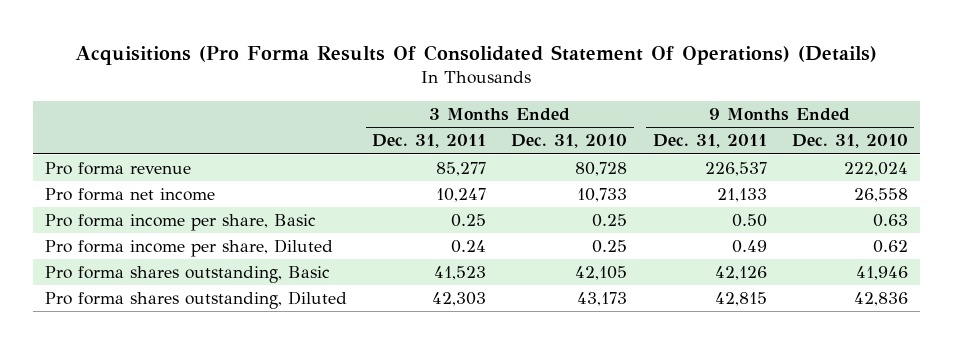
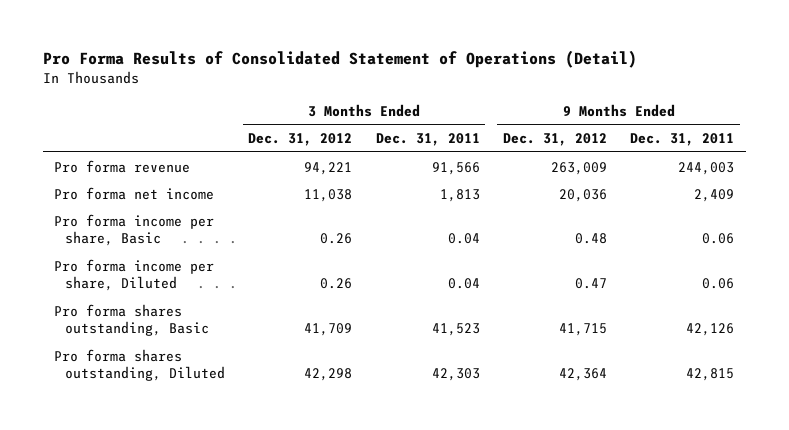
[75,44,878,65] Acquisitions (Pro Forma Results Of Consolidated Statement Of Operations) (Details) -> [42,50,637,69] Pro Forma Results of Consolidated Statement of Operations (Detail)
[511,134,628,149] Dec. 31, 2010 -> none
[791,134,908,149] Dec. 31, 2010 -> none
none -> [248,132,353,146] Dec. 31, 2012
none -> [502,132,607,146] Dec. 31, 2012
[436,162,487,177] 85,277 -> [431,161,480,175] 91,566
[704,162,767,177] 226,537 -> [678,161,735,175] 244,003
[436,188,487,203] 10,247 -> [439,188,480,202] 1,813
[716,188,767,203] 21,133 -> [694,188,735,202] 2,409
[451,214,487,228] 0.25 -> [447,232,480,244] 0.04
[731,214,767,228] 0.50 -> [702,232,735,244] 0.06
[451,240,487,254] 0.24 -> [447,277,480,289] 0.04
[731,240,767,254] 0.49 -> [702,277,735,289] 0.06

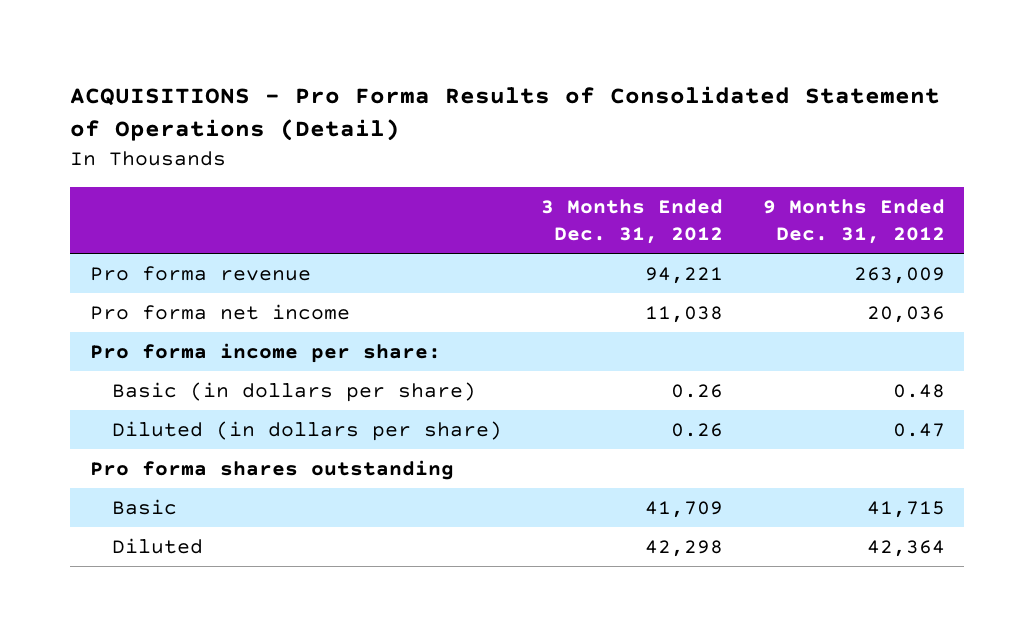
[42,50,637,69] Pro Forma Results of Consolidated Statement of Operations (Detail) -> [69,86,940,142] ACQUISITIONS - Pro Forma Results of Consolidated Statement of Operations (Detail)
[375,132,480,146] Dec. 31, 2011 -> none
[630,132,735,146] Dec. 31, 2011 -> none
none -> [89,342,441,363] Pro forma income per share:
[54,213,215,246] Pro forma income per share, Basic -> [111,381,476,402] Basic (in dollars per share)
[54,258,215,291] Pro forma income per share, Diluted -> [111,420,502,441] Diluted (in dollars per share)
none -> [89,459,454,480] Pro forma shares outstanding
[54,303,210,336] Pro forma shares outstanding, Basic -> [111,498,177,515] Basic
[54,348,226,381] Pro forma shares outstanding, Diluted -> [111,537,203,554] Diluted

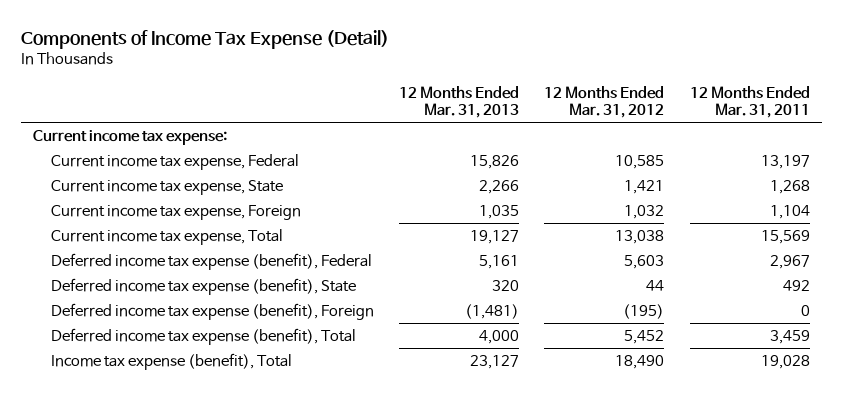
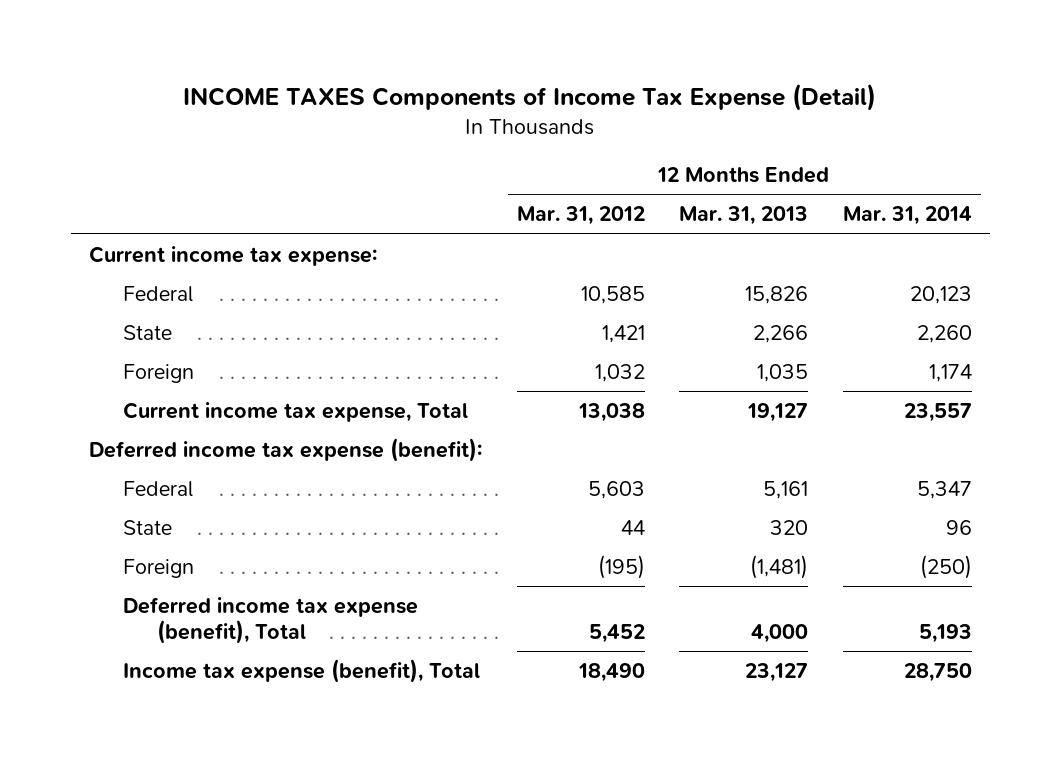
[20,30,389,50] Components of Income Tax Expense (Detail) -> [183,82,877,111] INCOME TAXES Components of Income Tax Expense (Detail)
[689,85,810,119] 12 Months Ended Mar. 31, 2011 -> none
none -> [843,206,973,226] Mar. 31, 2014
[51,154,300,171] Current income tax expense, Federal -> [122,285,193,302] Federal
[51,180,284,196] Current income tax expense, State -> [122,324,172,340] State
[51,205,302,221] Current income tax expense, Foreign -> [122,363,194,383] Foreign
none -> [88,437,482,462] Deferred income tax expense (benefit):
[51,253,373,271] Deferred income tax expense (benefit), Federal -> [122,480,193,497] Federal
[51,278,357,296] Deferred income tax expense (benefit), State -> [122,519,172,535] State
[51,303,375,321] Deferred income tax expense (benefit), Foreign -> [122,558,194,578] Foreign

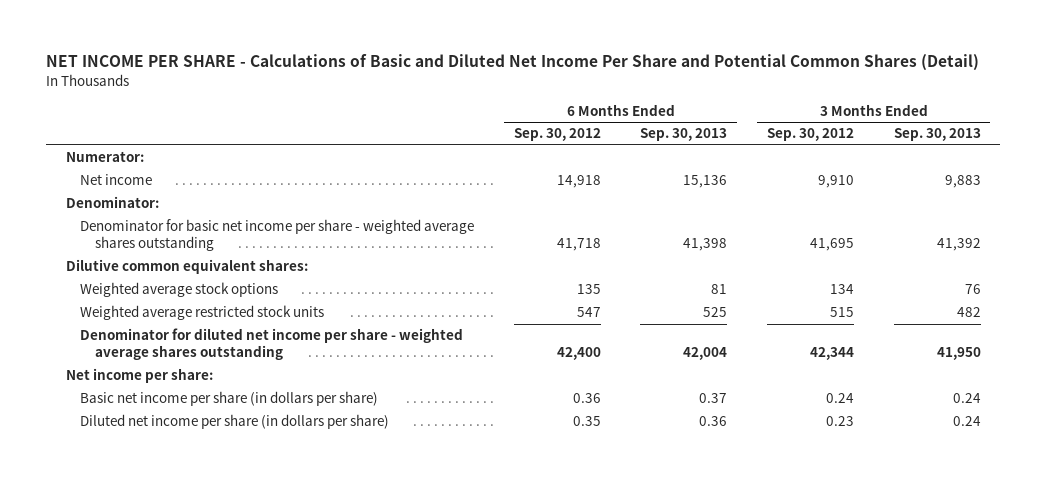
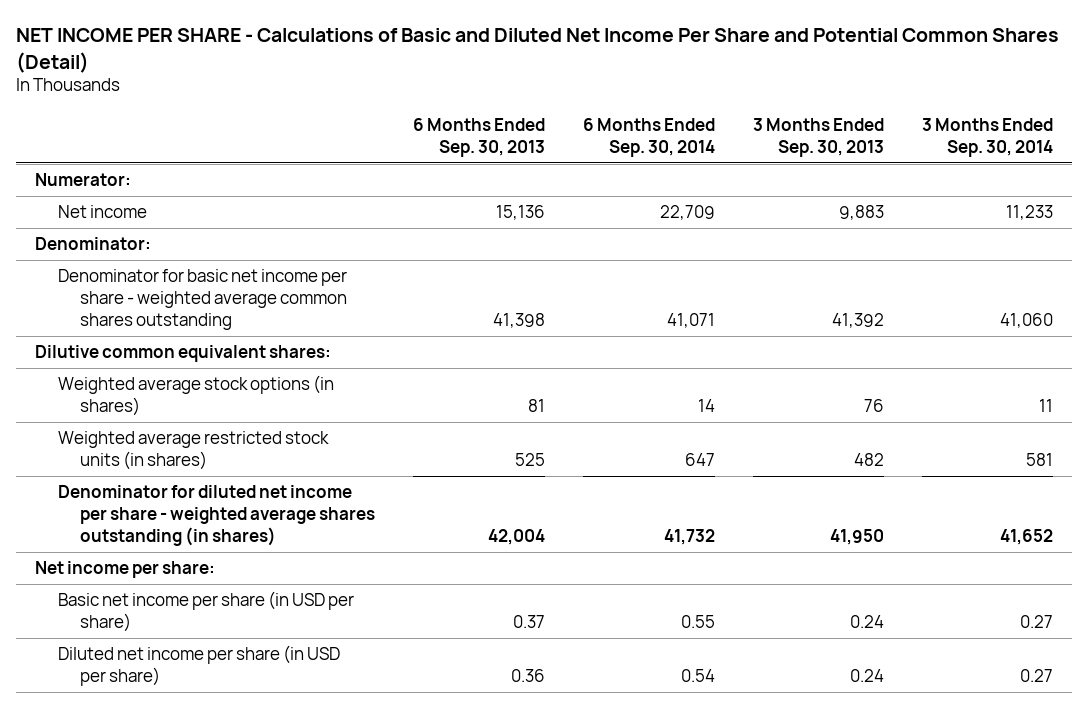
[513,128,601,142] Sep. 30, 2012 -> none
[767,128,855,142] Sep. 30, 2012 -> none
none -> [583,117,716,157] 6 Months Ended Sep. 30, 2014
none -> [922,117,1054,157] 3 Months Ended Sep. 30, 2014
[80,219,475,252] Denominator for basic net income per share - weighted average shares outstanding -> [57,269,348,331] Denominator for basic net income per share - weighted average common shares outstanding
[80,282,279,298] Weighted average stock options -> [57,375,334,417] Weighted average stock options (in shares)
[80,305,325,321] Weighted average restricted stock units -> [57,431,329,471] Weighted average restricted stock units (in shares)
[80,328,464,361] Denominator for diluted net income per share - weighted average shares outstanding -> [57,485,376,547] Denominator for diluted net income per share - weighted average shares outstanding (in shares)
[80,391,379,407] Basic net income per share (in dollars per share) -> [57,591,354,633] Basic net income per share (in USD per share)
[80,414,390,430] Diluted net income per share (in dollars per share) -> [57,645,340,687] Diluted net income per share (in USD per share)

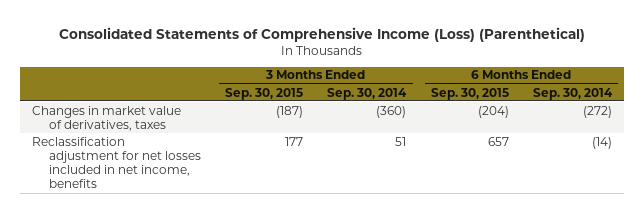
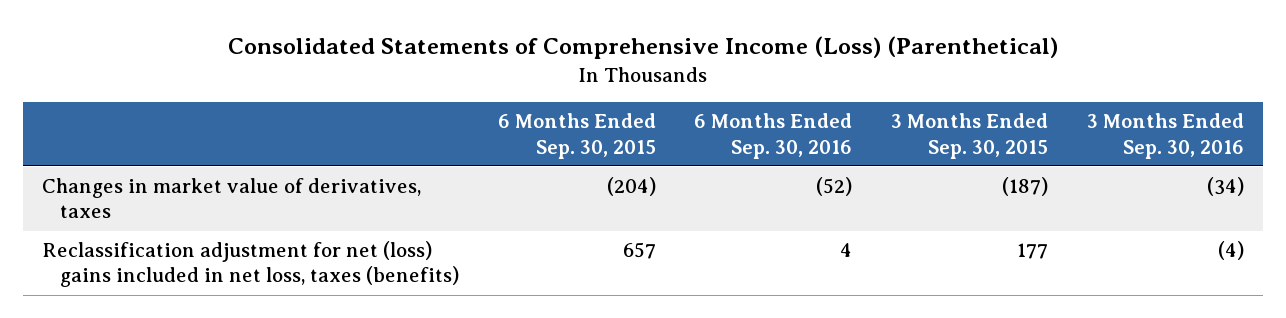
[327,87,408,100] Sep. 30, 2014 -> none
[532,87,613,100] Sep. 30, 2014 -> none
none -> [694,113,853,159] 6 Months Ended Sep. 30, 2016
none -> [1086,113,1244,159] 3 Months Ended Sep. 30, 2016
[32,136,202,189] Reclassification adjustment for net losses included in net income, benefits -> [42,241,460,288] Reclassification adjustment for net (loss) gains included in net loss, taxes (benefits)

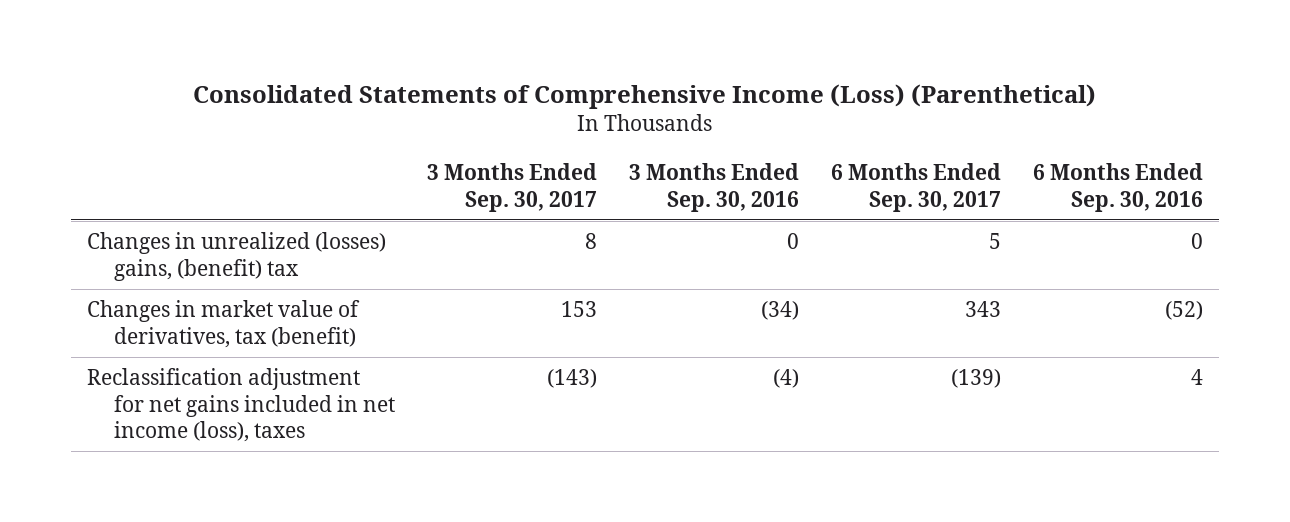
[497,113,656,159] 6 Months Ended Sep. 30, 2015 -> none
[891,113,1049,159] 3 Months Ended Sep. 30, 2015 -> none
none -> [426,163,597,212] 3 Months Ended Sep. 30, 2017
none -> [830,163,1001,212] 6 Months Ended Sep. 30, 2017
none -> [86,232,386,281] Changes in unrealized (losses) gains, (benefit) tax
[42,178,422,219] Changes in market value of derivatives, taxes -> [86,300,360,348] Changes in market value of derivatives, tax (benefit)
[42,241,460,288] Reclassification adjustment for net (loss) gains included in net loss, taxes (benefits) -> [86,368,395,442] Reclassification adjustment for net gains included in net income (loss), taxes

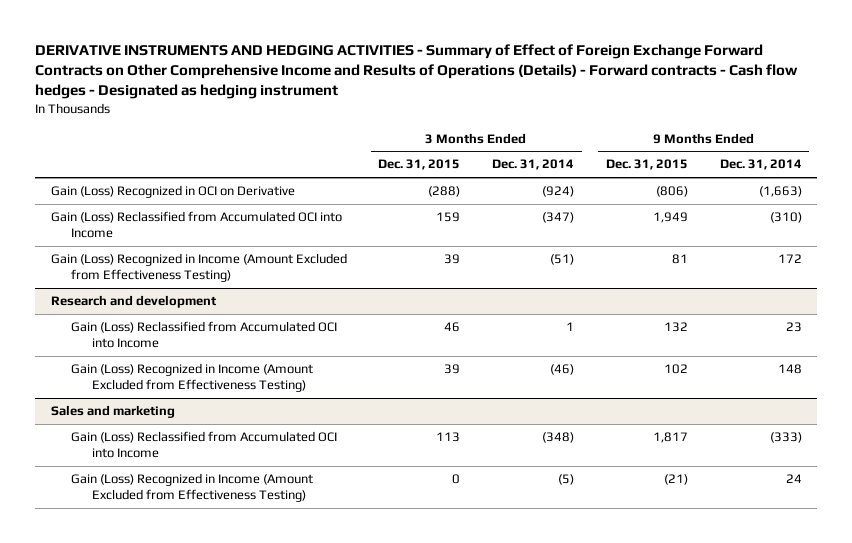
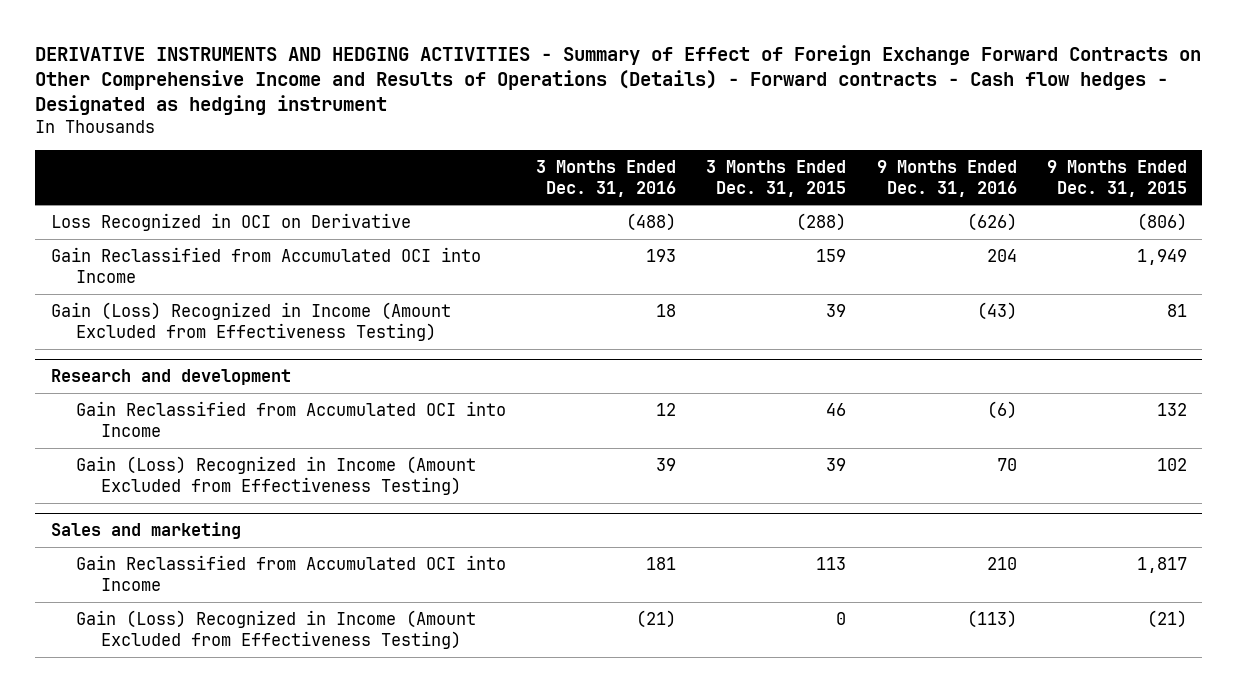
[492,159,575,171] Dec. 31, 2014 -> none
[719,159,802,171] Dec. 31, 2014 -> none
none -> [536,159,677,197] 3 Months Ended Dec. 31, 2016
none -> [876,159,1017,197] 9 Months Ended Dec. 31, 2016
[50,185,295,199] Gain (Loss) Recognized in OCI on Derivative -> [50,212,411,231] Loss Recognized in OCI on Derivative
[50,211,342,239] Gain (Loss) Reclassified from Accumulated OCI into Income -> [50,246,481,283] Gain Reclassified from Accumulated OCI into Income
[71,321,338,349] Gain (Loss) Reclassified from Accumulated OCI into Income -> [75,400,506,437] Gain Reclassified from Accumulated OCI into Income
[71,431,338,459] Gain (Loss) Reclassified from Accumulated OCI into Income -> [75,554,506,591] Gain Reclassified from Accumulated OCI into Income

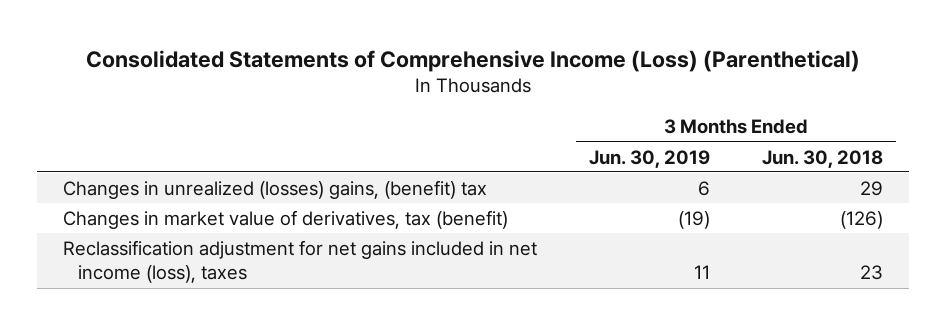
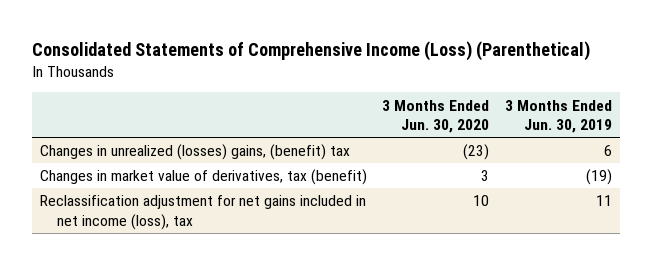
[761,149,883,168] Jun. 30, 2018 -> none
none -> [382,99,490,134] 3 Months Ended Jun. 30, 2020
[63,239,538,284] Reclassification adjustment for net gains included in net income (loss), taxes -> [39,195,366,230] Reclassification adjustment for net gains included in net income (loss), tax

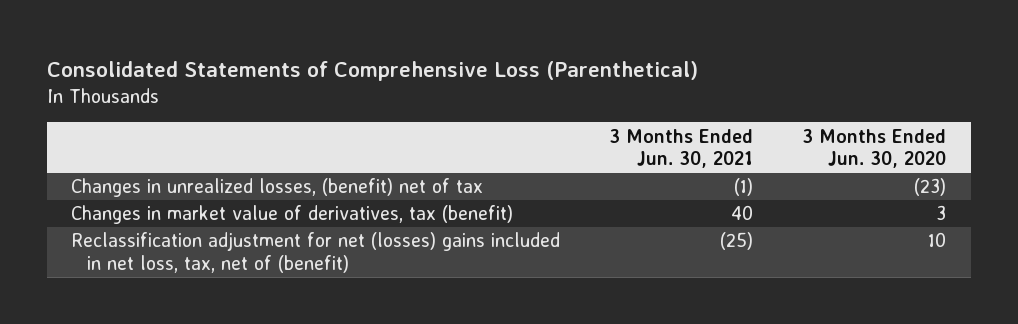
[31,40,590,61] Consolidated Statements of Comprehensive Income (Loss) (Parenthetical) -> [46,60,698,81] Consolidated Statements of Comprehensive Loss (Parenthetical)
[505,99,613,134] 3 Months Ended Jun. 30, 2019 -> none
none -> [609,128,754,169] 3 Months Ended Jun. 30, 2021
[39,144,350,161] Changes in unrealized (losses) gains, (benefit) tax -> [71,178,484,198] Changes in unrealized losses, (benefit) net of tax
[39,195,366,230] Reclassification adjustment for net gains included in net income (loss), tax -> [71,232,561,273] Reclassification adjustment for net (losses) gains included in net loss, tax, net of (benefit)

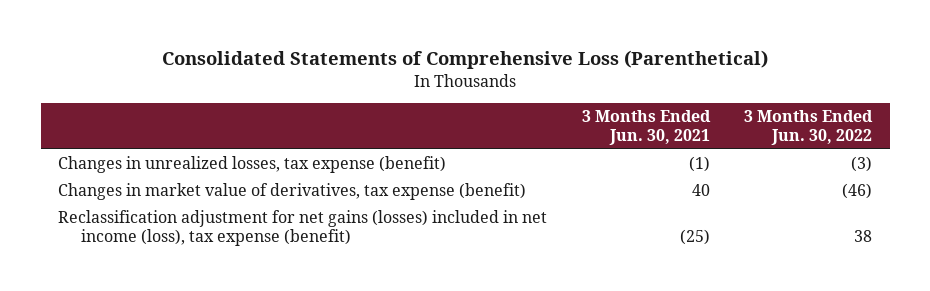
[802,128,947,169] 3 Months Ended Jun. 30, 2020 -> none
none -> [744,109,874,146] 3 Months Ended Jun. 30, 2022
[71,178,484,198] Changes in unrealized losses, (benefit) net of tax -> [57,156,446,174] Changes in unrealized losses, tax expense (benefit)
[71,205,514,225] Changes in market value of derivatives, tax (benefit) -> [57,183,526,201] Changes in market value of derivatives, tax expense (benefit)
[71,232,561,273] Reclassification adjustment for net (losses) gains included in net loss, tax, net of (benefit) -> [57,210,547,247] Reclassification adjustment for net gains (losses) included in net income (loss), tax expense (benefit)

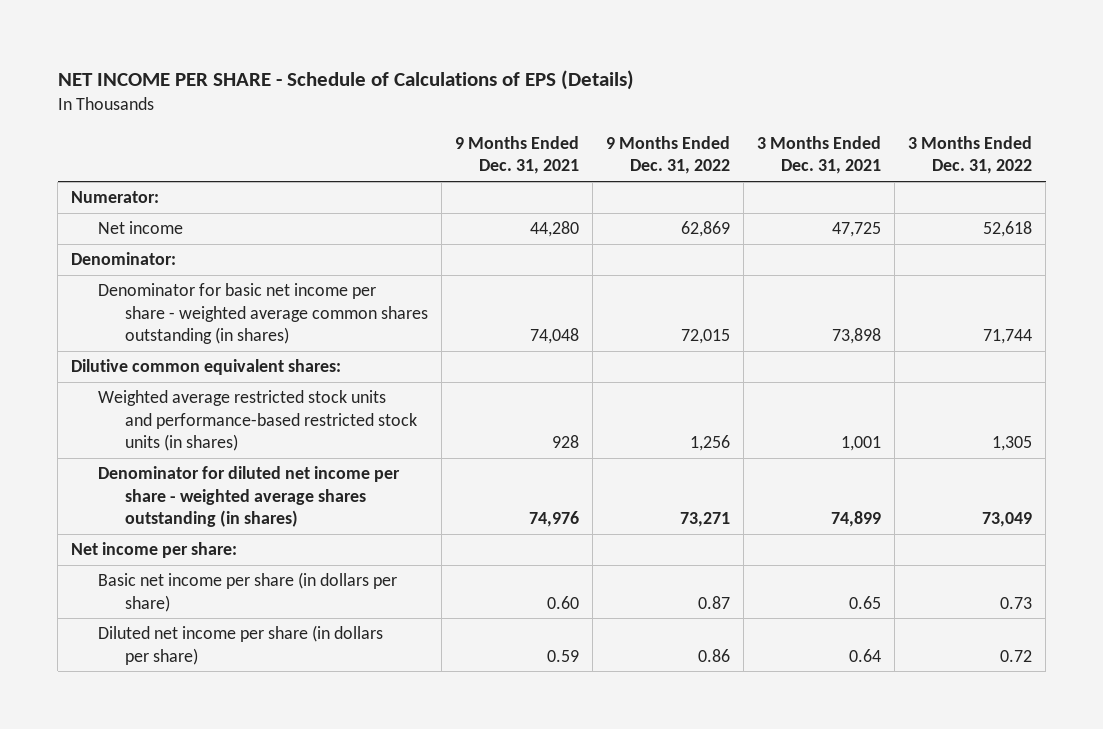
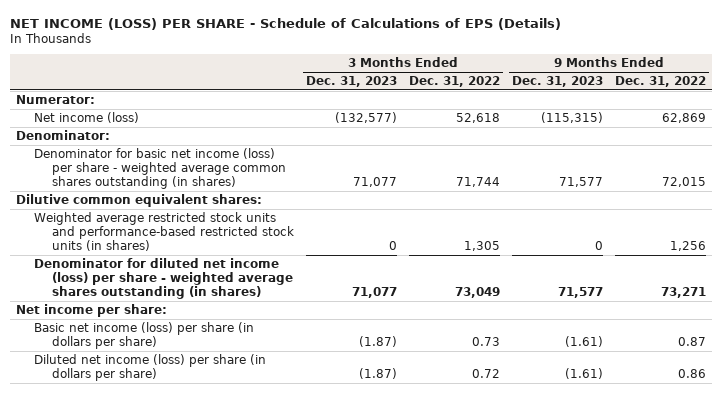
[57,69,634,90] NET INCOME PER SHARE - Schedule of Calculations of EPS (Details) -> [10,17,562,30] NET INCOME (LOSS) PER SHARE - Schedule of Calculations of EPS (Details)
[455,135,580,175] 9 Months Ended Dec. 31, 2021 -> none
[757,135,882,175] 3 Months Ended Dec. 31, 2021 -> none
none -> [305,76,397,88] Dec. 31, 2023
none -> [511,76,603,88] Dec. 31, 2023
[98,221,184,235] Net income -> [33,112,139,124] Net income (loss)
[98,283,429,345] Denominator for basic net income per share - weighted average common shares outstanding (in shares) -> [33,148,286,190] Denominator for basic net income (loss) per share - weighted average common shares outstanding (in shares)
[98,466,401,528] Denominator for diluted net income per share - weighted average shares outstanding (in shares) -> [33,258,293,300] Denominator for diluted net income (loss) per share - weighted average shares outstanding (in shares)
[98,572,398,612] Basic net income per share (in dollars per share) -> [33,322,254,350] Basic net income (loss) per share (in dollars per share)
[98,625,384,665] Diluted net income per share (in dollars per share) -> [33,354,266,382] Diluted net income (loss) per share (in dollars per share)

